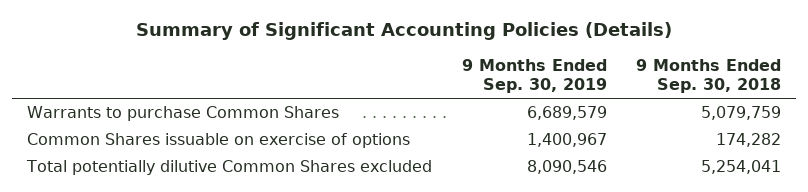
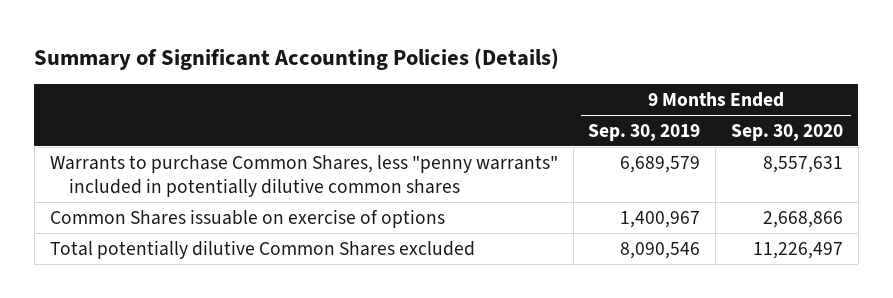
[635,58,781,93] 9 Months Ended Sep. 30, 2018 -> none
none -> [730,123,843,141] Sep. 30, 2020
[27,106,340,122] Warrants to purchase Common Shares -> [49,154,558,197] Warrants to purchase Common Shares, less "penny warrants" included in potentially dilutive common shares

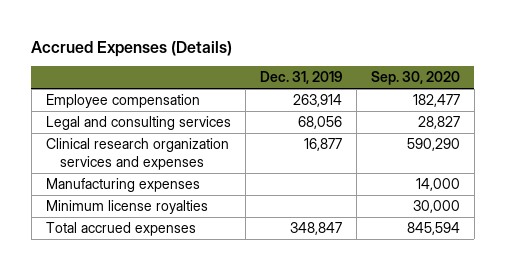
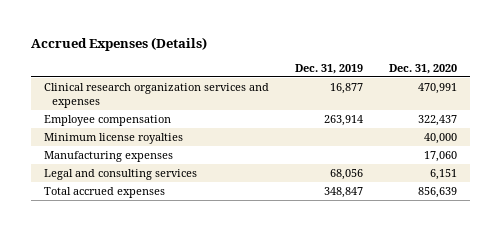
[370,71,460,86] Sep. 30, 2020 -> none
none -> [388,64,457,75] Dec. 31, 2020
[45,94,200,109] Employee compensation -> [43,114,171,126] Employee compensation
[45,178,200,193] Manufacturing expenses -> [43,150,173,162] Manufacturing expenses
[45,116,231,131] Legal and consulting services -> [43,168,197,180] Legal and consulting services

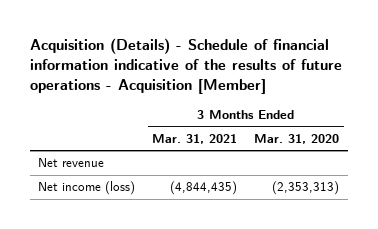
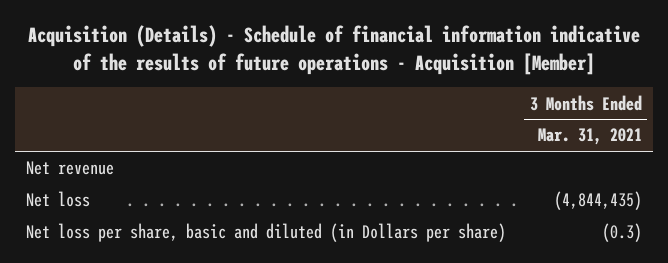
[254,133,340,144] Mar. 31, 2020 -> none
[38,181,136,196] Net income (loss) -> [26,191,91,208] Net loss
none -> [26,223,507,243] Net loss per share, basic and diluted (in Dollars per share)

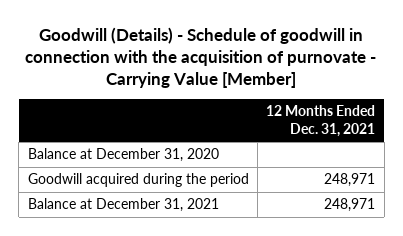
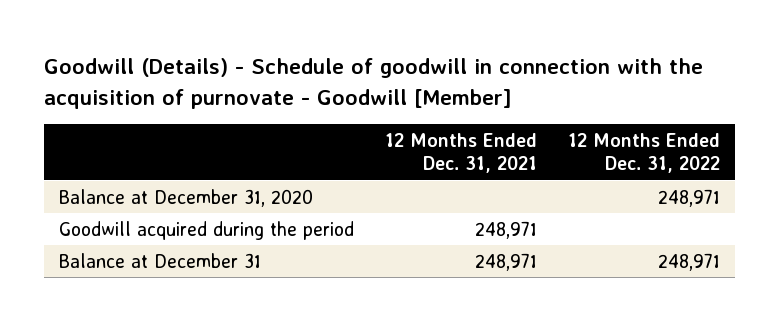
[25,26,377,88] Goodwill (Details) - Schedule of goodwill in connection with the acquisition of purnovate - Carrying Value [Member] -> [43,58,703,109] Goodwill (Details) - Schedule of goodwill in connection with the acquisition of purnovate - Goodwill [Member]
none -> [567,133,720,174] 12 Months Ended Dec. 31, 2022
[27,198,219,213] Balance at December 31, 2021 -> [59,252,262,268] Balance at December 31

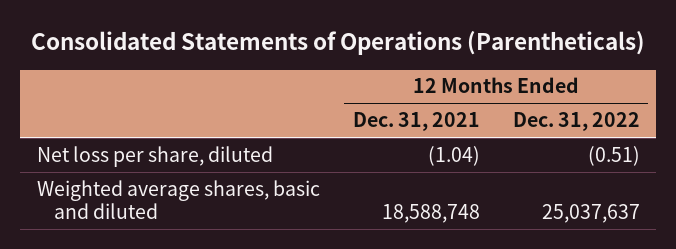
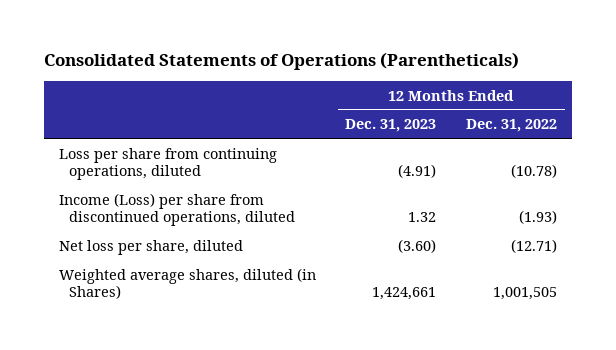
[352,112,480,132] Dec. 31, 2021 -> none
none -> [345,119,437,133] Dec. 31, 2023
none -> [58,147,277,180] Loss per share from continuing operations, diluted
none -> [58,192,295,226] Income (Loss) per share from discontinued operations, diluted
[587,145,640,166] (0.51) -> [511,238,558,253] (12.71)
[36,179,320,220] Weighted average shares, basic and diluted -> [58,267,316,299] Weighted average shares, diluted (in Shares)
[541,204,640,224] 25,037,637 -> [493,286,558,300] 1,001,505

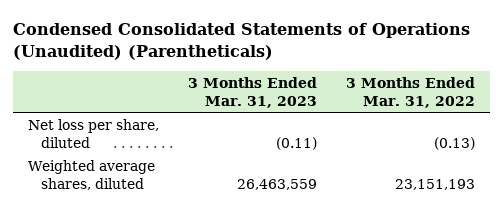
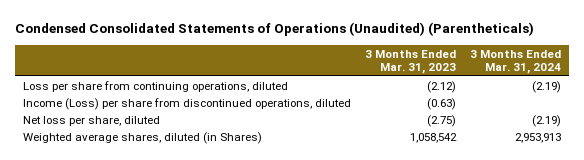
[346,76,476,108] 3 Months Ended Mar. 31, 2022 -> none
none -> [470,49,562,75] 3 Months Ended Mar. 31, 2024
none -> [22,80,288,92] Loss per share from continuing operations, diluted
none -> [22,97,351,110] Income (Loss) per share from discontinued operations, diluted
[275,136,317,150] (0.11) -> [427,114,457,127] (2.75)
[27,159,155,190] Weighted average shares, diluted -> [22,131,262,144] Weighted average shares, diluted (in Shares)
[236,178,317,190] 26,463,559 -> [410,132,458,143] 1,058,542

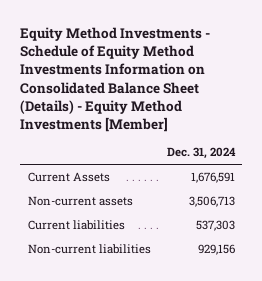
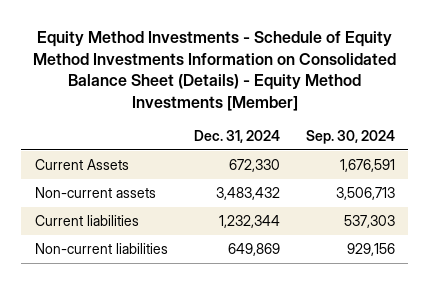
none -> [306,129,396,144] Sep. 30, 2024
[190,171,235,183] 1,676,591 -> [228,159,280,173] 672,330
[188,195,235,207] 3,506,713 -> [215,187,280,201] 3,483,432
[195,219,235,231] 537,303 -> [218,215,280,229] 1,232,344
[197,243,235,255] 929,156 -> [227,243,280,257] 649,869

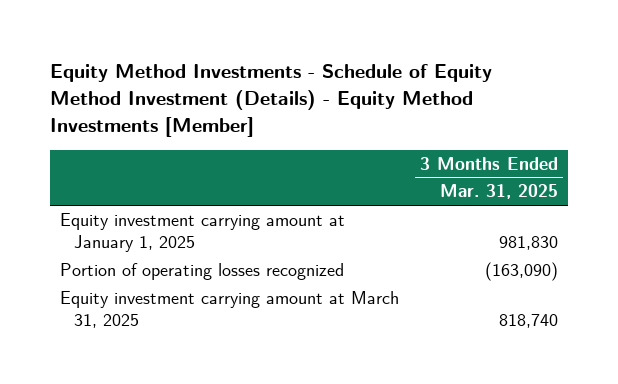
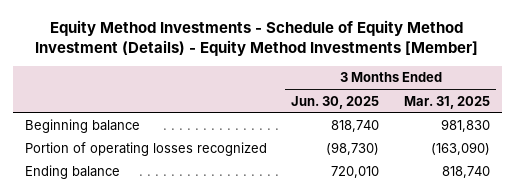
none -> [291,95,380,109] Jun. 30, 2025
[60,212,346,253] Equity investment carrying amount at January 1, 2025 -> [25,119,141,134] Beginning balance
[60,290,400,329] Equity investment carrying amount at March 31, 2025 -> [25,165,121,180] Ending balance

